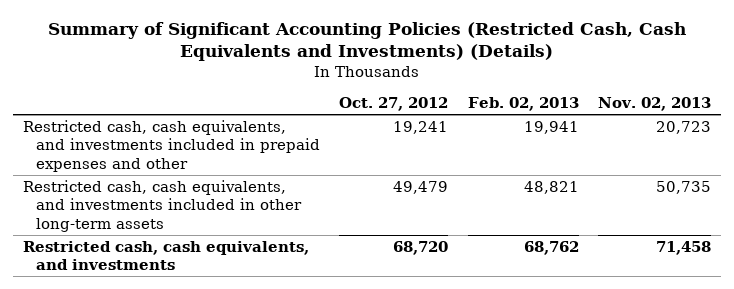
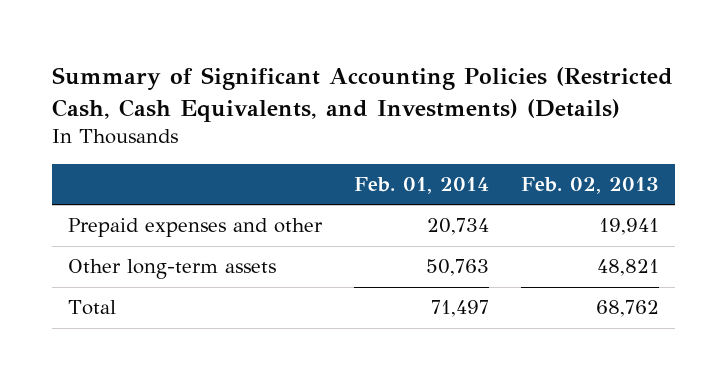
[48,22,687,62] Summary of Significant Accounting Policies (Restricted Cash, Cash Equivalents and Investments) (Details) -> [52,67,674,122] Summary of Significant Accounting Policies (Restricted Cash, Cash Equivalents, and Investments) (Details)
[339,96,449,111] Oct. 27, 2012 -> none
[598,96,712,111] Nov. 02, 2013 -> none
none -> [354,176,490,194] Feb. 01, 2014
[22,119,320,172] Restricted cash, cash equivalents, and investments included in prepaid expenses and other -> [68,218,324,238] Prepaid expenses and other
[22,179,302,232] Restricted cash, cash equivalents, and investments included in other long-term assets -> [68,259,277,280] Other long-term assets
[22,240,309,271] Restricted cash, cash equivalents, and investments -> [68,300,117,316] Total

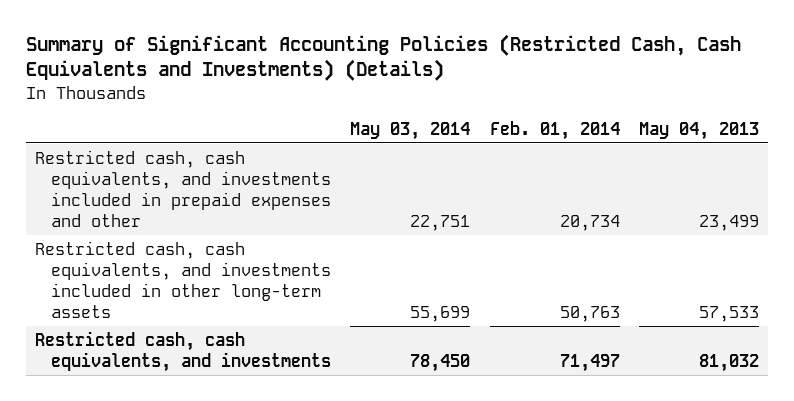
[52,67,674,122] Summary of Significant Accounting Policies (Restricted Cash, Cash Equivalents, and Investments) (Details) -> [25,34,741,82] Summary of Significant Accounting Policies (Restricted Cash, Cash Equivalents and Investments) (Details)
[521,176,660,194] Feb. 02, 2013 -> none
none -> [350,121,471,140] May 03, 2014
none -> [638,121,759,140] May 04, 2013
[68,218,324,238] Prepaid expenses and other -> [35,149,332,227] Restricted cash, cash equivalents, and investments included in prepaid expenses and other
[68,259,277,280] Other long-term assets -> [35,240,332,318] Restricted cash, cash equivalents, and investments included in other long-term assets
[68,300,117,316] Total -> [35,330,332,372] Restricted cash, cash equivalents, and investments

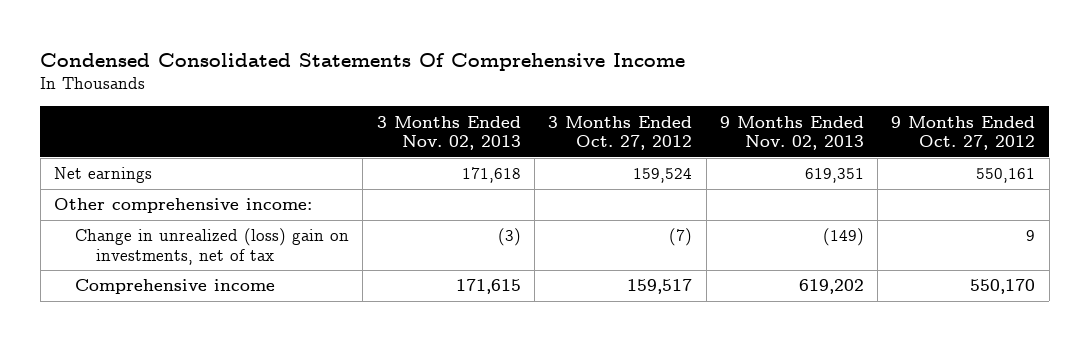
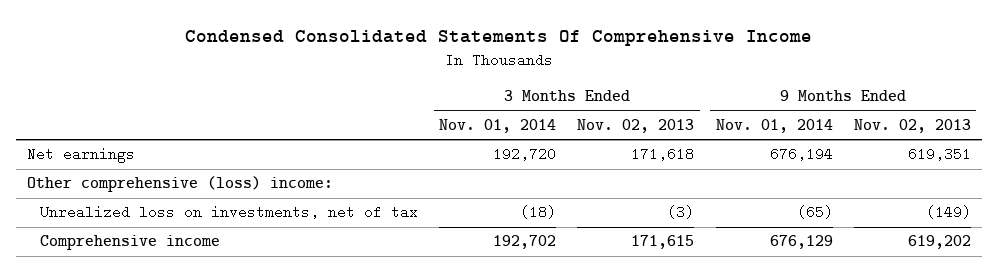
[548,115,693,151] 3 Months Ended Oct. 27, 2012 -> none
[891,115,1036,151] 9 Months Ended Oct. 27, 2012 -> none
none -> [438,118,556,133] Nov. 01, 2014
none -> [715,118,833,133] Nov. 01, 2014
[53,198,312,214] Other comprehensive income: -> [26,176,333,193] Other comprehensive (loss) income:
[75,228,350,265] Change in unrealized (loss) gain on investments, net of tax -> [39,205,418,220] Unrealized loss on investments, net of tax

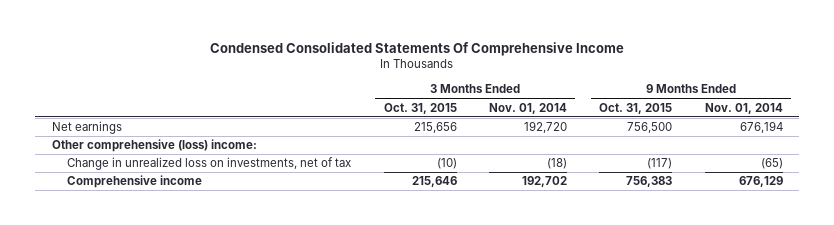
[577,118,695,133] Nov. 02, 2013 -> none
[854,118,972,133] Nov. 02, 2013 -> none
none -> [383,102,457,114] Oct. 31, 2015
none -> [599,102,673,114] Oct. 31, 2015
[39,205,418,220] Unrealized loss on investments, net of tax -> [67,157,352,171] Change in unrealized loss on investments, net of tax

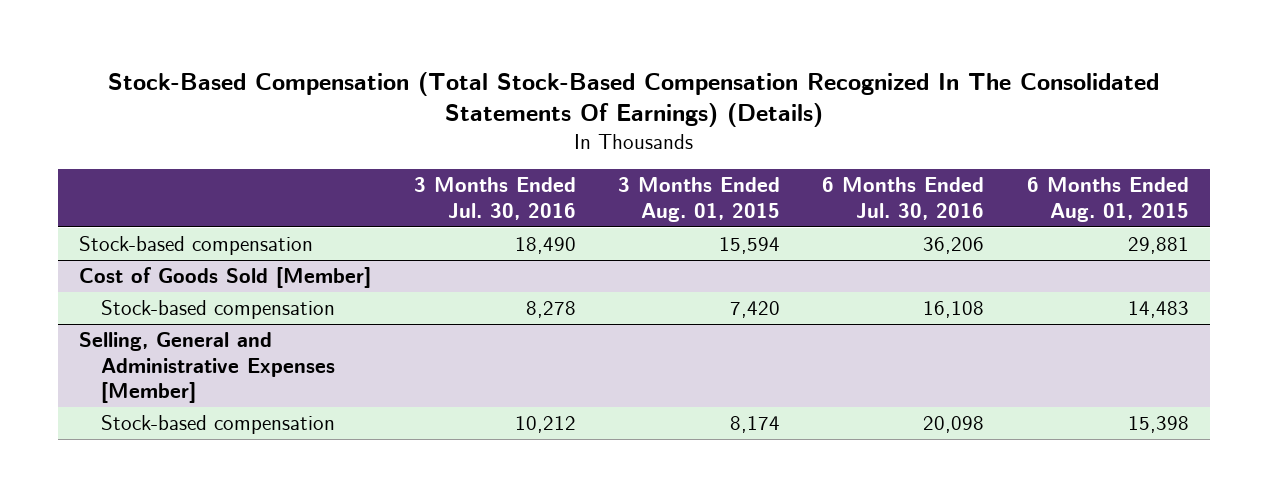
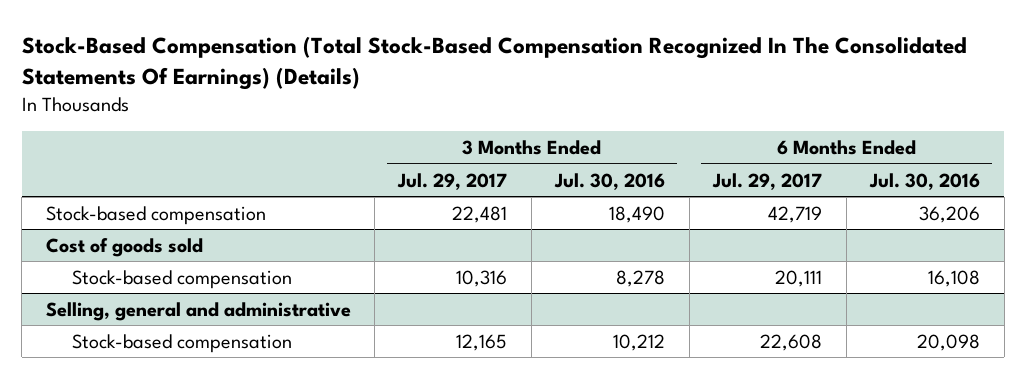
[618,177,781,223] 3 Months Ended Aug. 01, 2015 -> none
[1026,177,1189,223] 6 Months Ended Aug. 01, 2015 -> none
none -> [397,172,508,190] Jul. 29, 2017
none -> [712,172,823,190] Jul. 29, 2017
[79,267,372,289] Cost of Goods Sold [Member] -> [45,237,203,257] Cost of goods sold
[79,332,335,404] Selling, General and Administrative Expenses [Member] -> [45,301,351,321] Selling, general and administrative

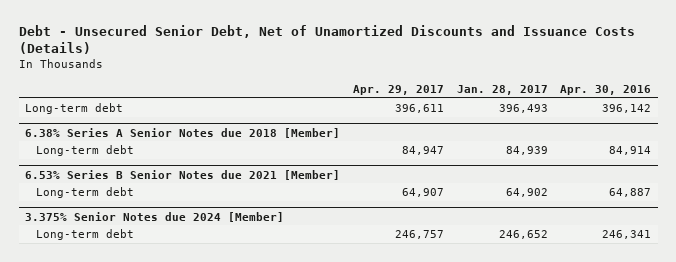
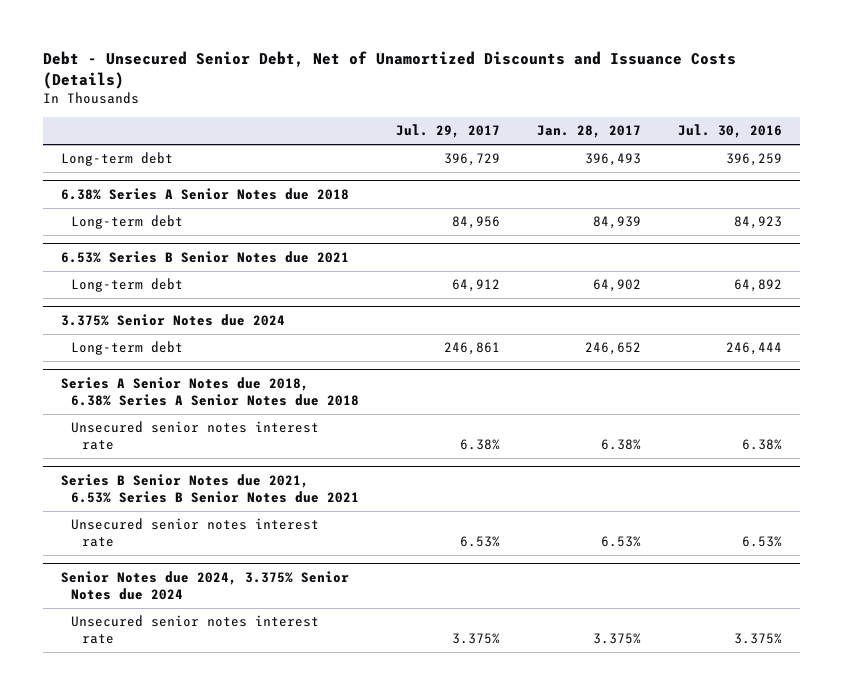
[352,84,444,95] Apr. 29, 2017 -> none
[560,84,652,95] Apr. 30, 2016 -> none
none -> [396,124,501,139] Jul. 29, 2017
none -> [677,124,782,139] Jul. 30, 2016
[25,127,341,138] 6.38% Series A Senior Notes due 2018 [Member] -> [61,187,350,200] 6.38% Series A Senior Notes due 2018
[25,169,341,180] 6.53% Series B Senior Notes due 2021 [Member] -> [61,250,350,263] 6.53% Series B Senior Notes due 2021
[25,211,285,222] 3.375% Senior Notes due 2024 [Member] -> [61,313,286,326] 3.375% Senior Notes due 2024
none -> [61,376,360,406] Series A Senior Notes due 2018, 6.38% Series A Senior Notes due 2018
none -> [71,421,320,451] Unsecured senior notes interest rate
none -> [61,473,360,503] Series B Senior Notes due 2021, 6.53% Series B Senior Notes due 2021
none -> [71,518,320,548] Unsecured senior notes interest rate
none -> [61,570,350,600] Senior Notes due 2024, 3.375% Senior Notes due 2024
none -> [71,615,320,645] Unsecured senior notes interest rate

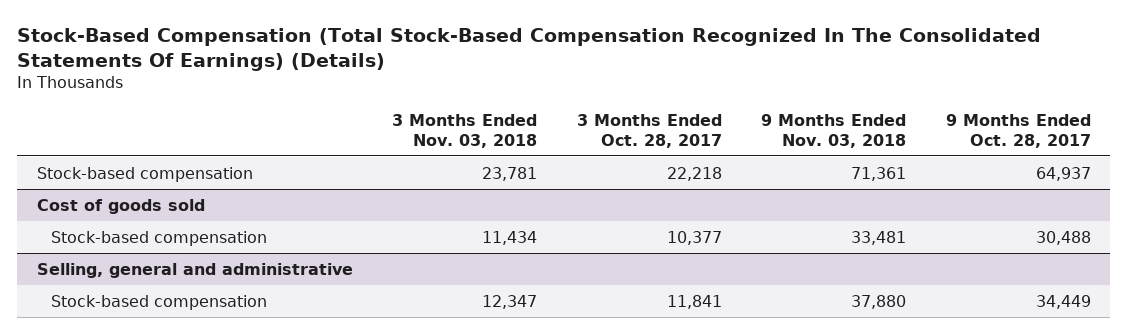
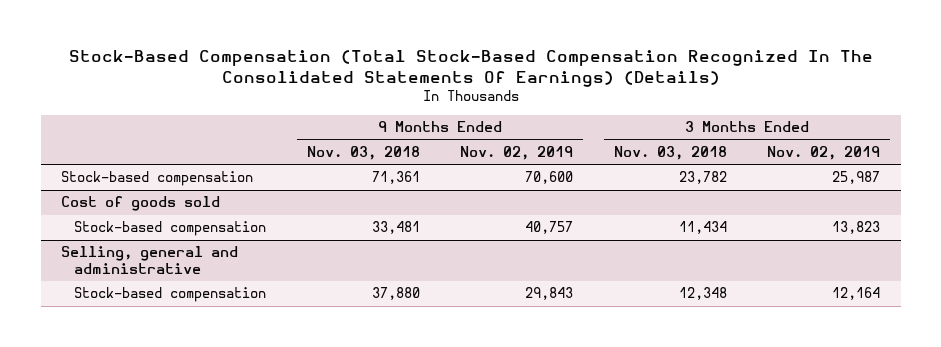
[576,114,722,148] 3 Months Ended Oct. 28, 2017 -> none
[945,114,1091,148] 9 Months Ended Oct. 28, 2017 -> none
none -> [460,146,574,161] Nov. 02, 2019
none -> [767,146,881,161] Nov. 02, 2019
[482,166,538,181] 23,781 -> [678,171,727,185] 23,782
[482,294,538,309] 12,347 -> [678,287,727,301] 12,348

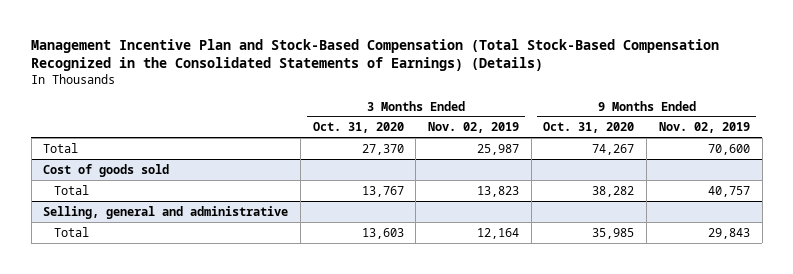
[68,49,873,88] Stock-Based Compensation (Total Stock-Based Compensation Recognized In The Consolidated Statements Of Earnings) (Details) -> [31,38,720,72] Management Incentive Plan and Stock-Based Compensation (Total Stock-Based Compensation Recognized in the Consolidated Statements of Earnings) (Details)
[306,146,420,161] Nov. 03, 2018 -> none
[613,146,727,161] Nov. 03, 2018 -> none
none -> [312,122,404,134] Oct. 31, 2020
none -> [543,122,635,134] Oct. 31, 2020
[61,171,254,187] Stock-based compensation -> [43,142,79,153] Total
[74,221,267,237] Stock-based compensation -> [53,184,89,195] Total
[74,287,267,303] Stock-based compensation -> [53,226,89,237] Total

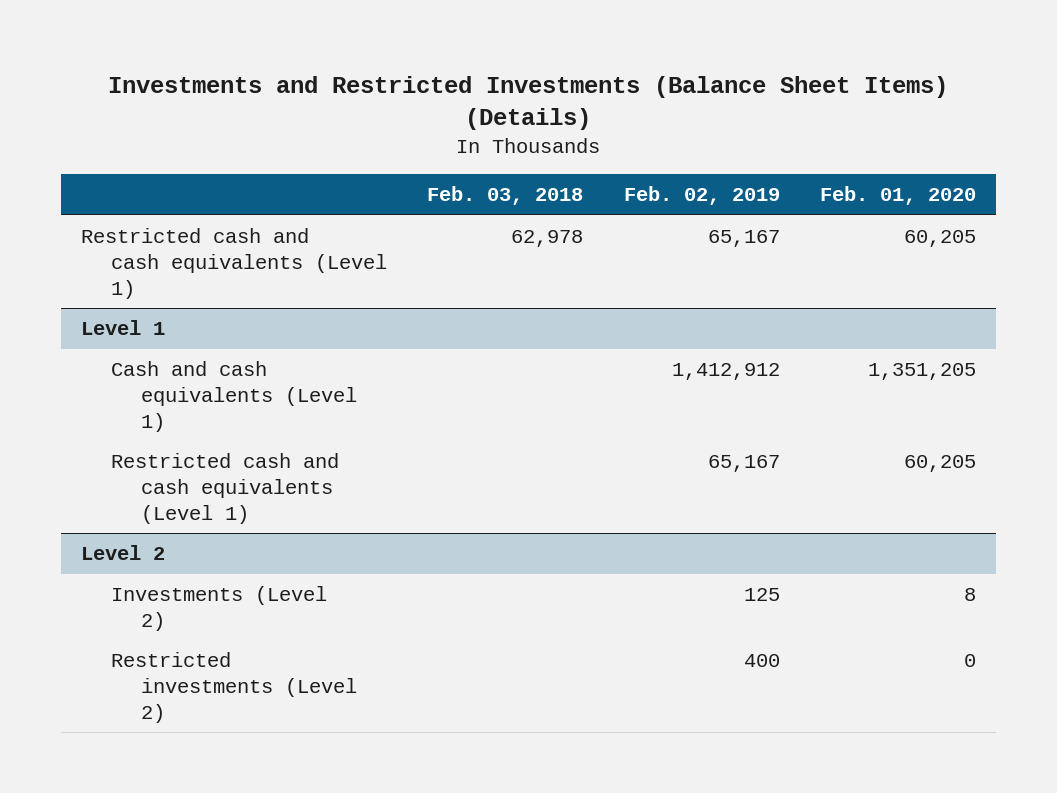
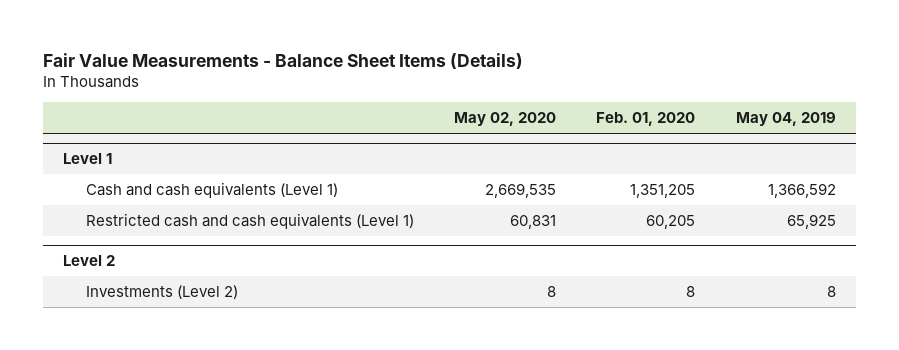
[108,76,949,131] Investments and Restricted Investments (Balance Sheet Items) (Details) -> [42,52,523,69] Fair Value Measurements - Balance Sheet Items (Details)
[427,186,584,206] Feb. 03, 2018 -> none
[623,186,780,206] Feb. 02, 2019 -> none
none -> [454,112,557,127] May 02, 2020
none -> [735,112,836,127] May 04, 2019
[81,228,388,299] Restricted cash and cash equivalents (Level 1) -> none
[111,652,358,723] Restricted investments (Level 2) -> none

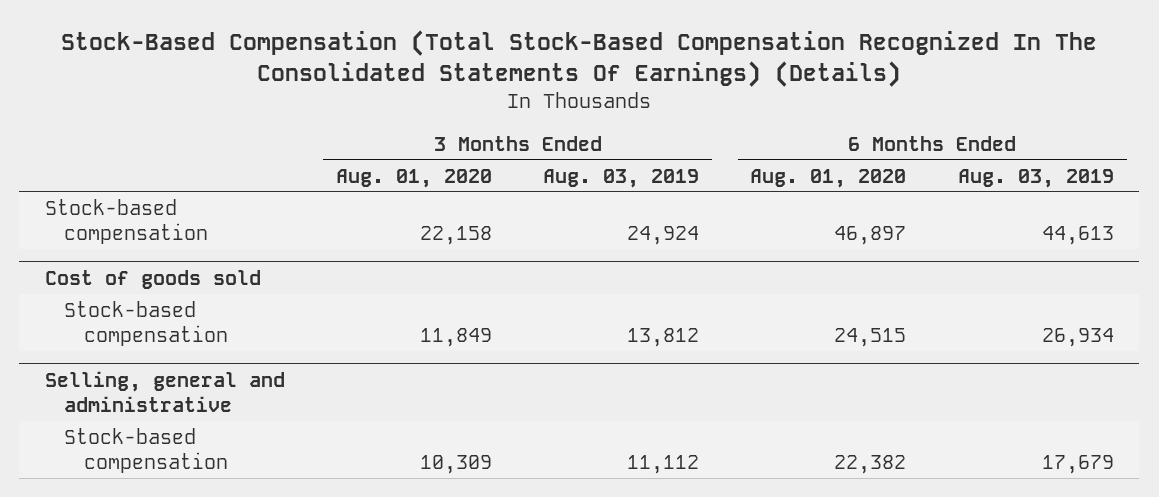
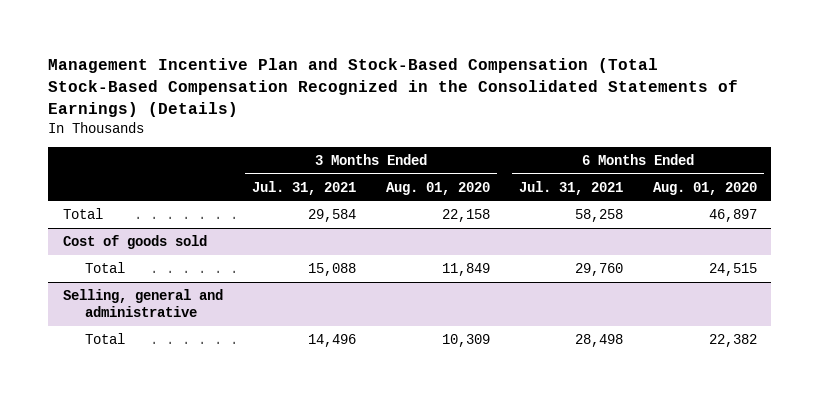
[61,30,1098,88] Stock-Based Compensation (Total Stock-Based Compensation Recognized In The Consolidated Statements Of Earnings) (Details) -> [48,58,739,118] Management Incentive Plan and Stock-Based Compensation (Total Stock-Based Compensation Recognized in the Consolidated Statements of Earnings) (Details)
[543,168,700,188] Aug. 03, 2019 -> none
[957,168,1114,188] Aug. 03, 2019 -> none
none -> [252,180,357,195] Jul. 31, 2021
none -> [519,180,624,195] Jul. 31, 2021
[44,198,209,245] Stock-based compensation -> [63,207,104,219] Total
[64,300,229,347] Stock-based compensation -> [85,261,126,273] Total
[64,427,229,474] Stock-based compensation -> [85,332,126,344] Total

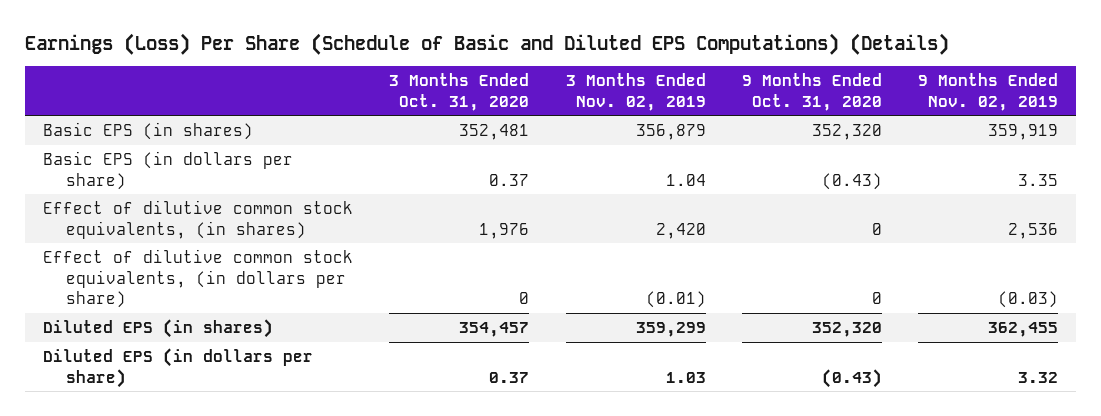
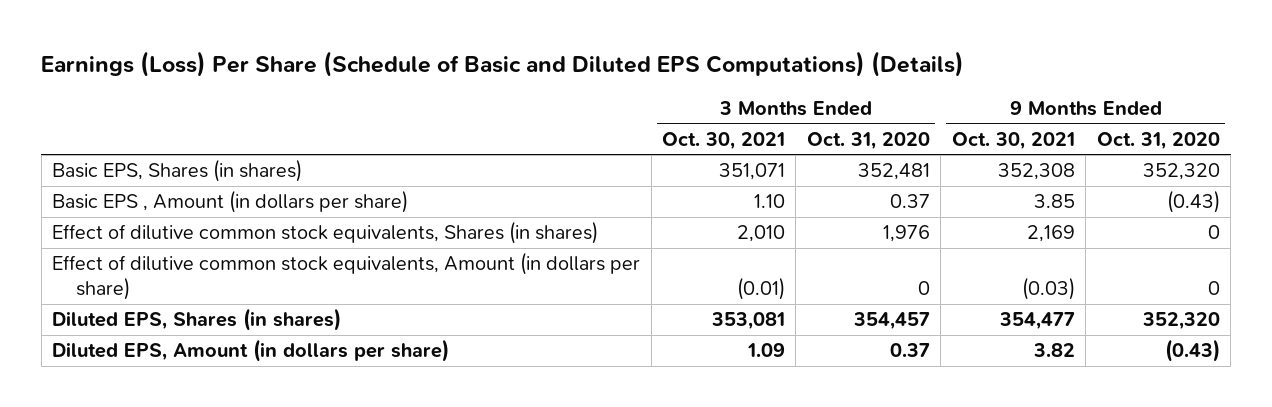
[565,72,706,111] 3 Months Ended Nov. 02, 2019 -> none
[918,72,1059,111] 9 Months Ended Nov. 02, 2019 -> none
none -> [662,131,786,150] Oct. 30, 2021
none -> [951,131,1075,150] Oct. 30, 2021
[42,121,253,140] Basic EPS (in shares) -> [52,159,303,183] Basic EPS, Shares (in shares)
[42,150,293,190] Basic EPS (in dollars per share) -> [52,190,409,214] Basic EPS , Amount (in dollars per share)
[42,199,353,239] Effect of dilutive common stock equivalents, (in shares) -> [52,221,599,245] Effect of dilutive common stock equivalents, Shares (in shares)
[42,248,353,309] Effect of dilutive common stock equivalents, (in dollars per share) -> [52,252,641,301] Effect of dilutive common stock equivalents, Amount (in dollars per share)
[42,318,273,338] Diluted EPS (in shares) -> [52,308,342,332] Diluted EPS, Shares (in shares)
[42,347,313,388] Diluted EPS (in dollars per share) -> [52,339,450,363] Diluted EPS, Amount (in dollars per share)

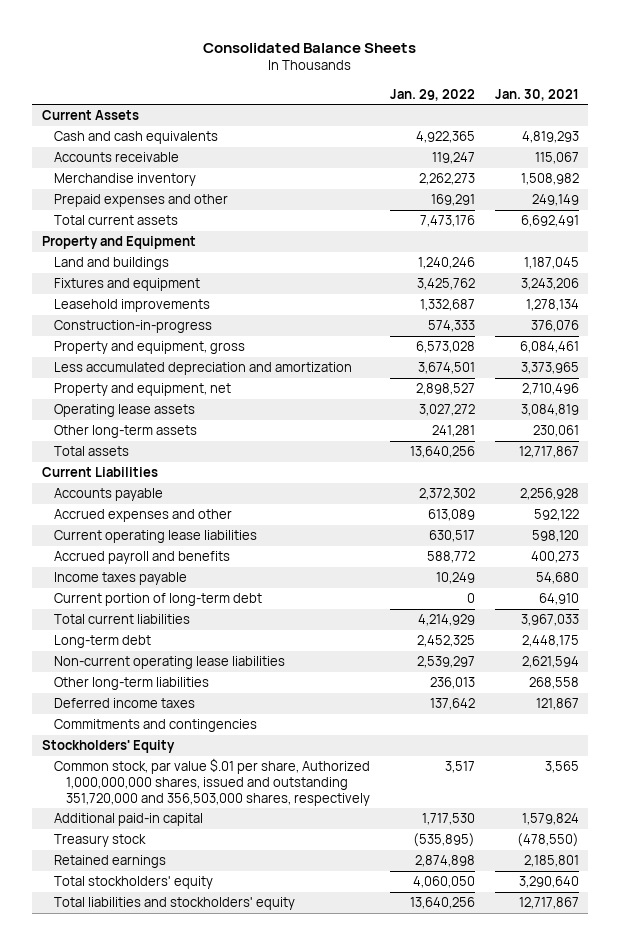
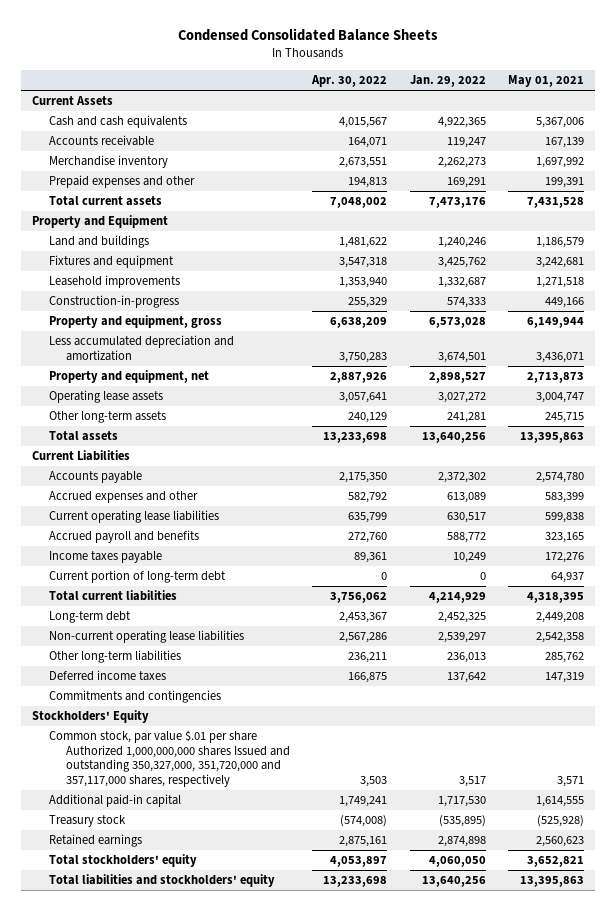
[203,42,417,53] Consolidated Balance Sheets -> [178,28,439,42] Condensed Consolidated Balance Sheets
[494,88,579,101] Jan. 30, 2021 -> none
none -> [311,74,388,87] Apr. 30, 2022
none -> [507,74,584,87] May 01, 2021
[54,758,371,806] Common stock, par value $.01 per share, Authorized 1,000,000,000 shares, issued and outstanding 351,720,000 and 356,503,000 shares, respectively -> [49,730,290,787] Common stock, par value $.01 per share Authorized 1,000,000,000 shares Issued and outstanding 350,327,000, 351,720,000 and 357,117,000 shares, respectively

